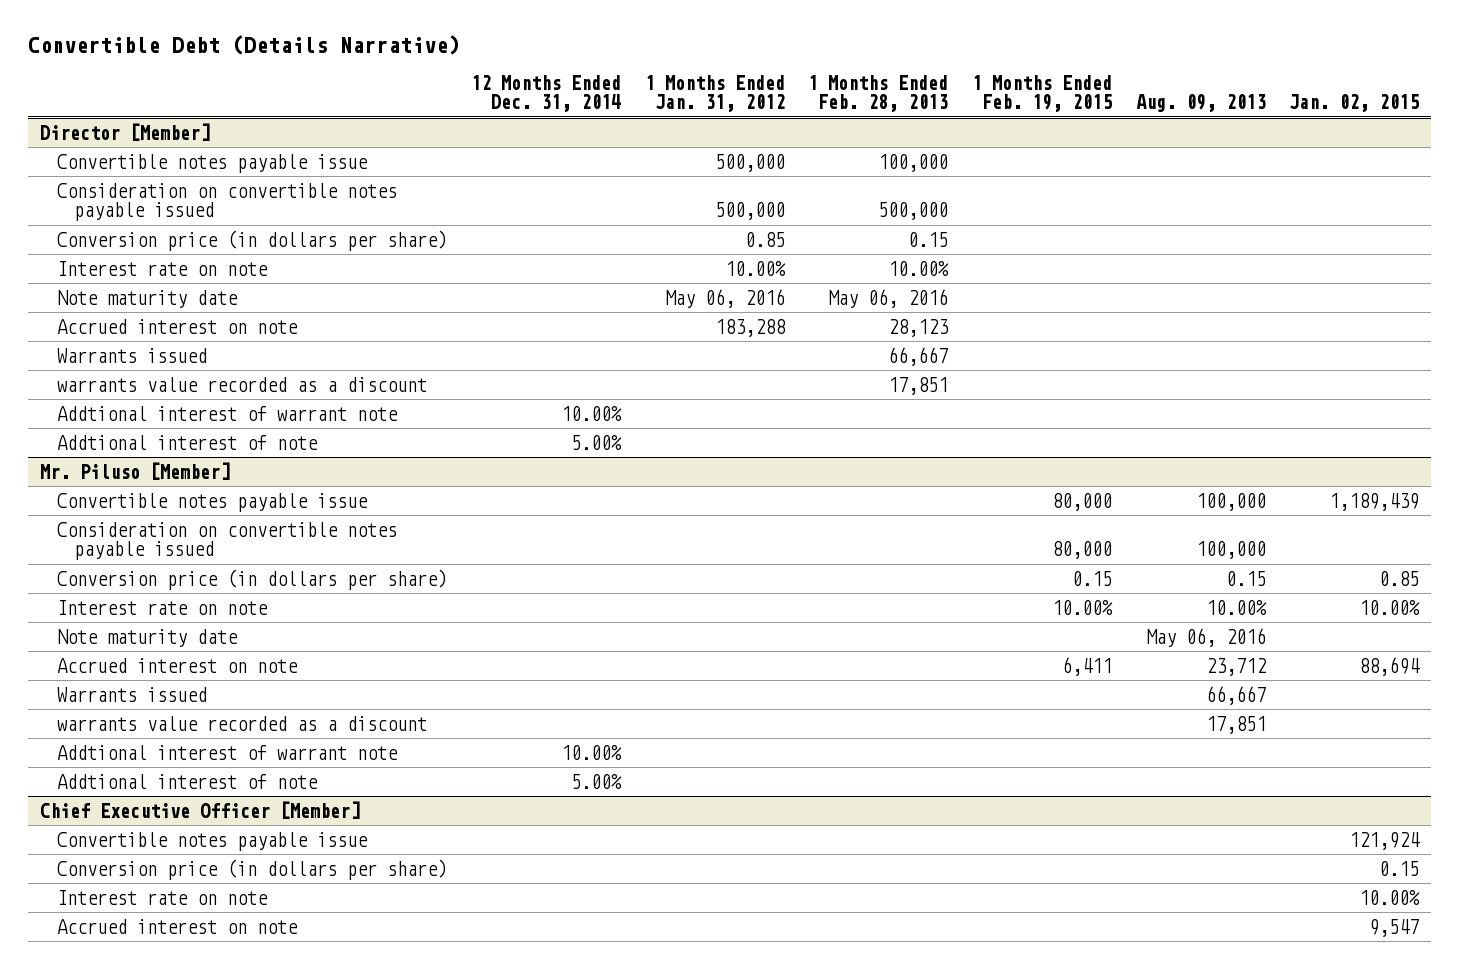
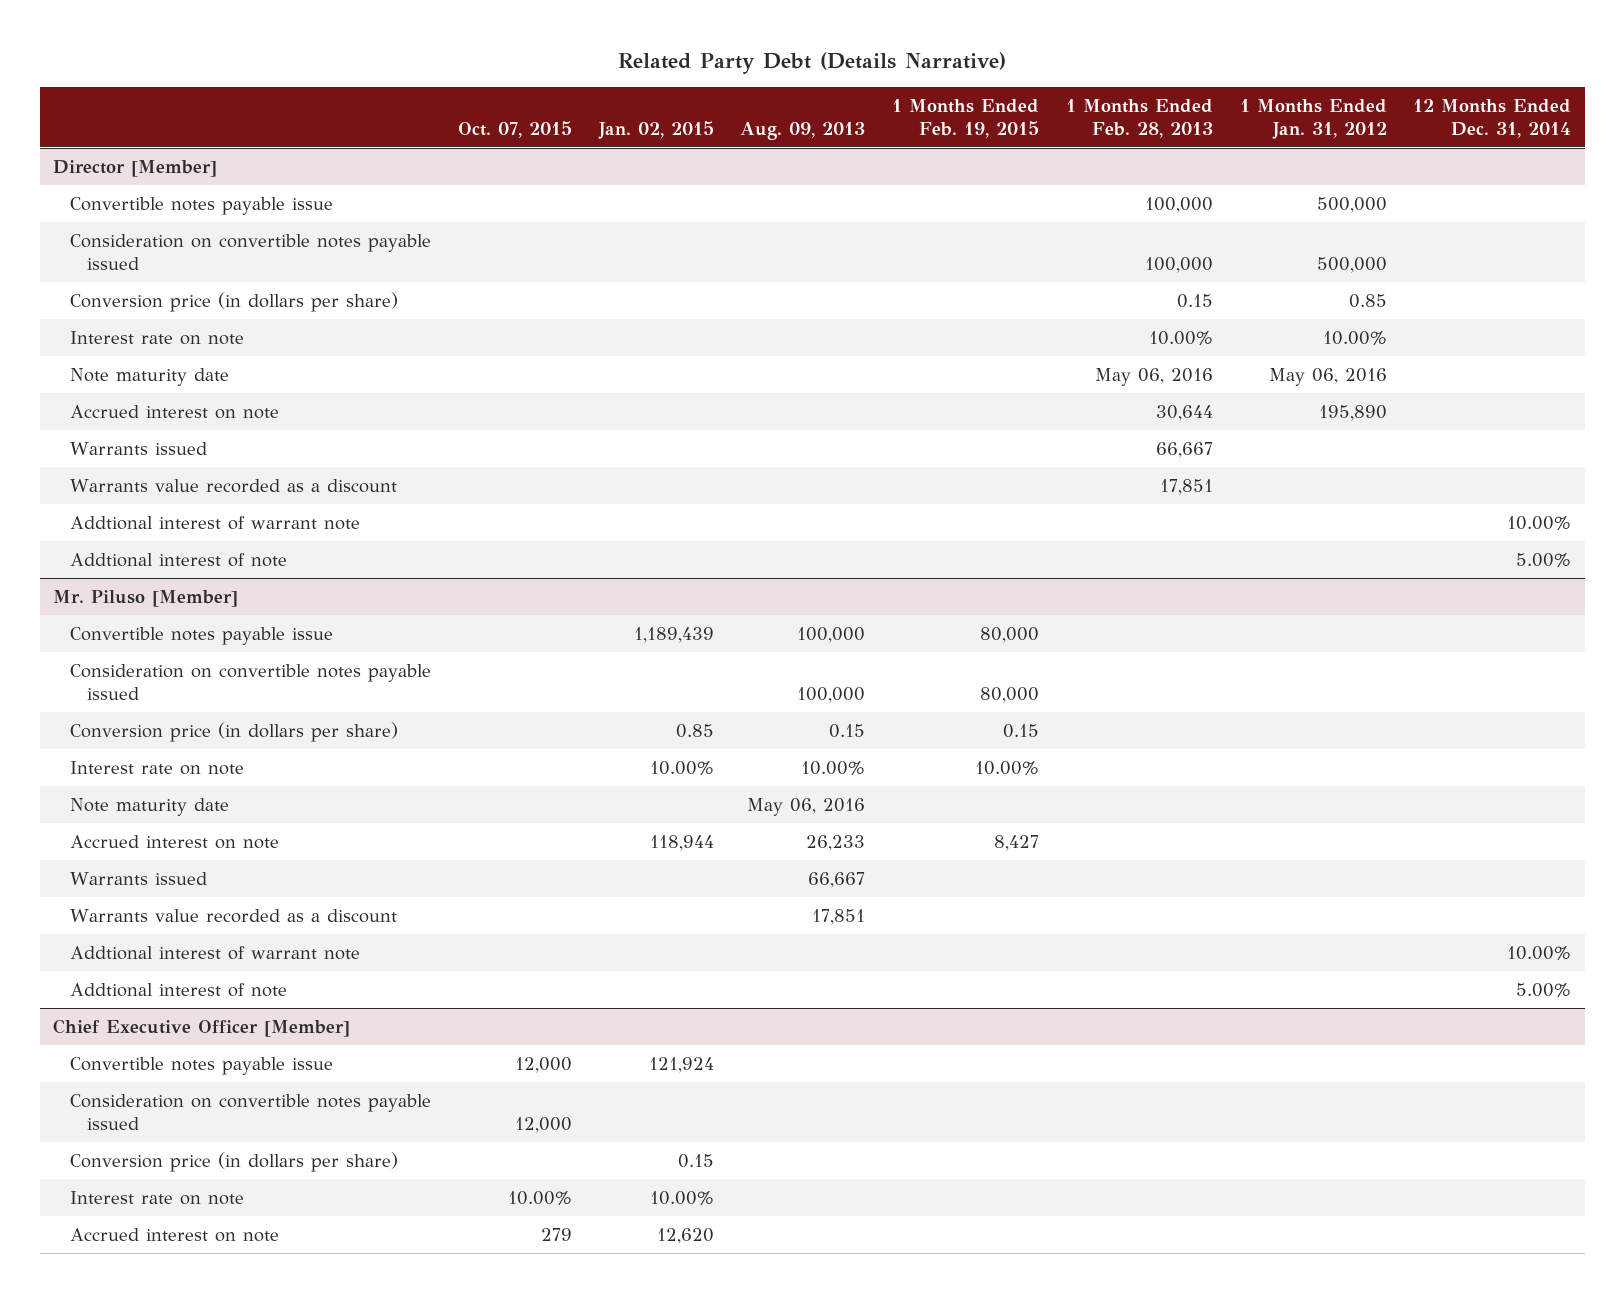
[28,34,461,55] Convertible Debt (Details Narrative) -> [618,52,1007,75] Related Party Debt (Details Narrative)
none -> [457,120,572,138] Oct. 07, 2015
[878,202,949,221] 500,000 -> [1144,256,1213,273] 100,000
[714,318,786,337] 183,288 -> [1318,405,1387,422] 195,890
[888,318,950,337] 28,123 -> [1155,405,1213,422] 30,644
[57,376,428,392] warrants value recorded as a discount -> [70,479,398,494] Warrants value recorded as a discount
[1062,656,1113,676] 6,411 -> [994,835,1040,852] 8,427
[1205,657,1267,676] 23,712 -> [806,835,866,852] 26,233
[1359,656,1421,676] 88,694 -> [649,835,714,852] 118,944
[57,715,428,731] warrants value recorded as a discount -> [70,909,398,924] Warrants value recorded as a discount
none -> [70,1094,432,1130] Consideration on convertible notes payable issued
[1369,918,1420,937] 9,547 -> [656,1228,714,1245] 12,620

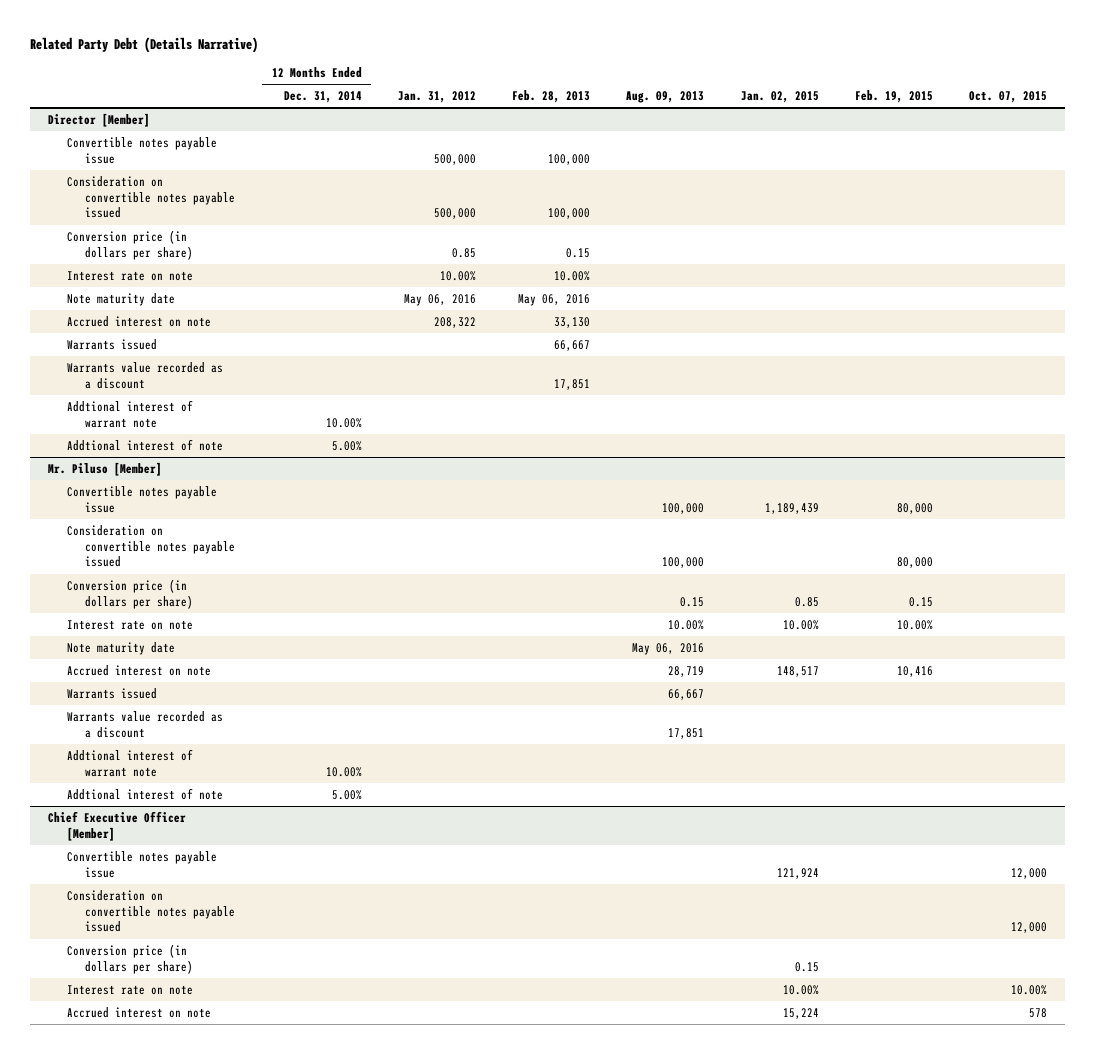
[892,98,1040,138] 1 Months Ended Feb. 19, 2015 -> none
[1065,98,1213,138] 1 Months Ended Feb. 28, 2013 -> none
[1239,98,1387,139] 1 Months Ended Jan. 31, 2012 -> none
none -> [397,91,476,104] Jan. 31, 2012
none -> [512,90,591,104] Feb. 28, 2013
none -> [854,90,933,104] Feb. 19, 2015
[649,835,714,852] 118,944 -> [776,665,819,677] 148,517
[806,835,866,852] 26,233 -> [668,665,705,677] 28,719
[540,1228,572,1242] 279 -> [1029,1007,1048,1018] 578
[656,1228,714,1245] 12,620 -> [782,1007,819,1019] 15,224

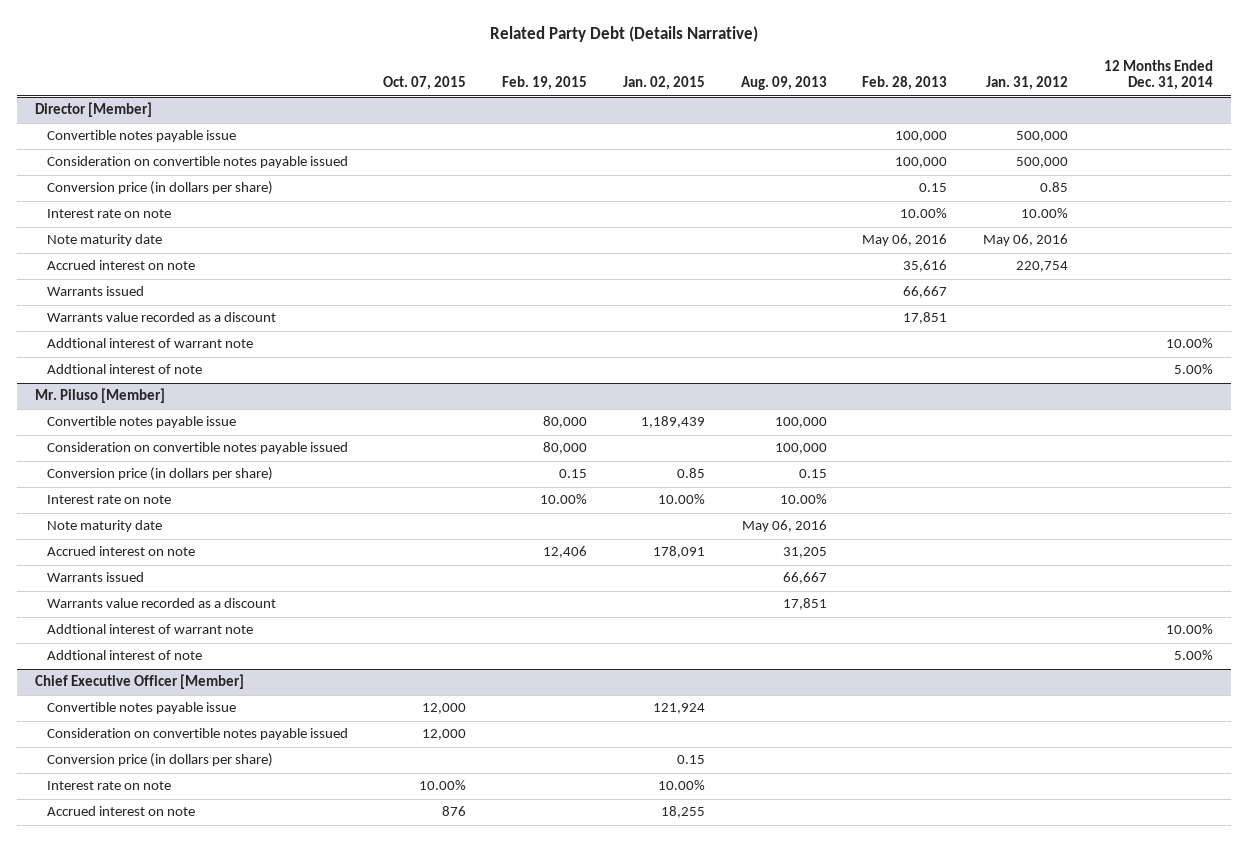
[433,316,476,328] 208,322 -> [1015,261,1068,273] 220,754
[554,316,591,328] 33,130 -> [903,260,948,273] 35,616
[668,665,705,677] 28,719 -> [782,547,827,559] 31,205
[776,665,819,677] 148,517 -> [652,546,705,559] 178,091
[896,665,933,677] 10,416 -> [543,546,588,559] 12,406
[782,1007,819,1019] 15,224 -> [660,806,705,819] 18,255
[1029,1007,1048,1018] 578 -> [442,806,467,817] 876

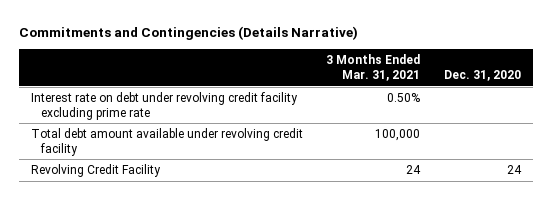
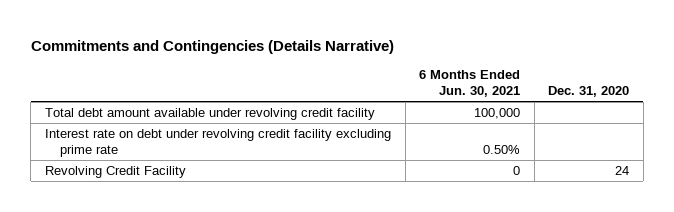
[326,54,421,81] 3 Months Ended Mar. 31, 2021 -> none
none -> [419,70,521,98] 6 Months Ended Jun. 30, 2021
[30,92,298,120] Interest rate on debt under revolving credit facility excluding prime rate -> [44,128,391,158] Interest rate on debt under revolving credit facility excluding prime rate

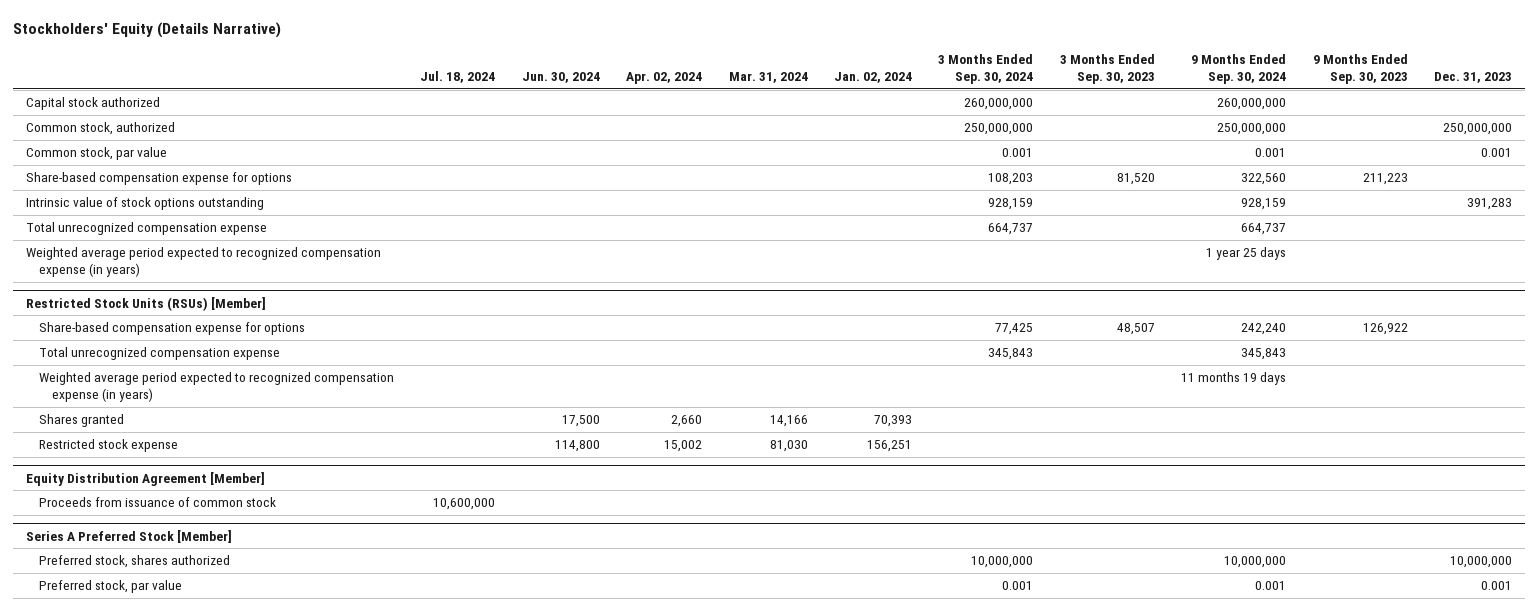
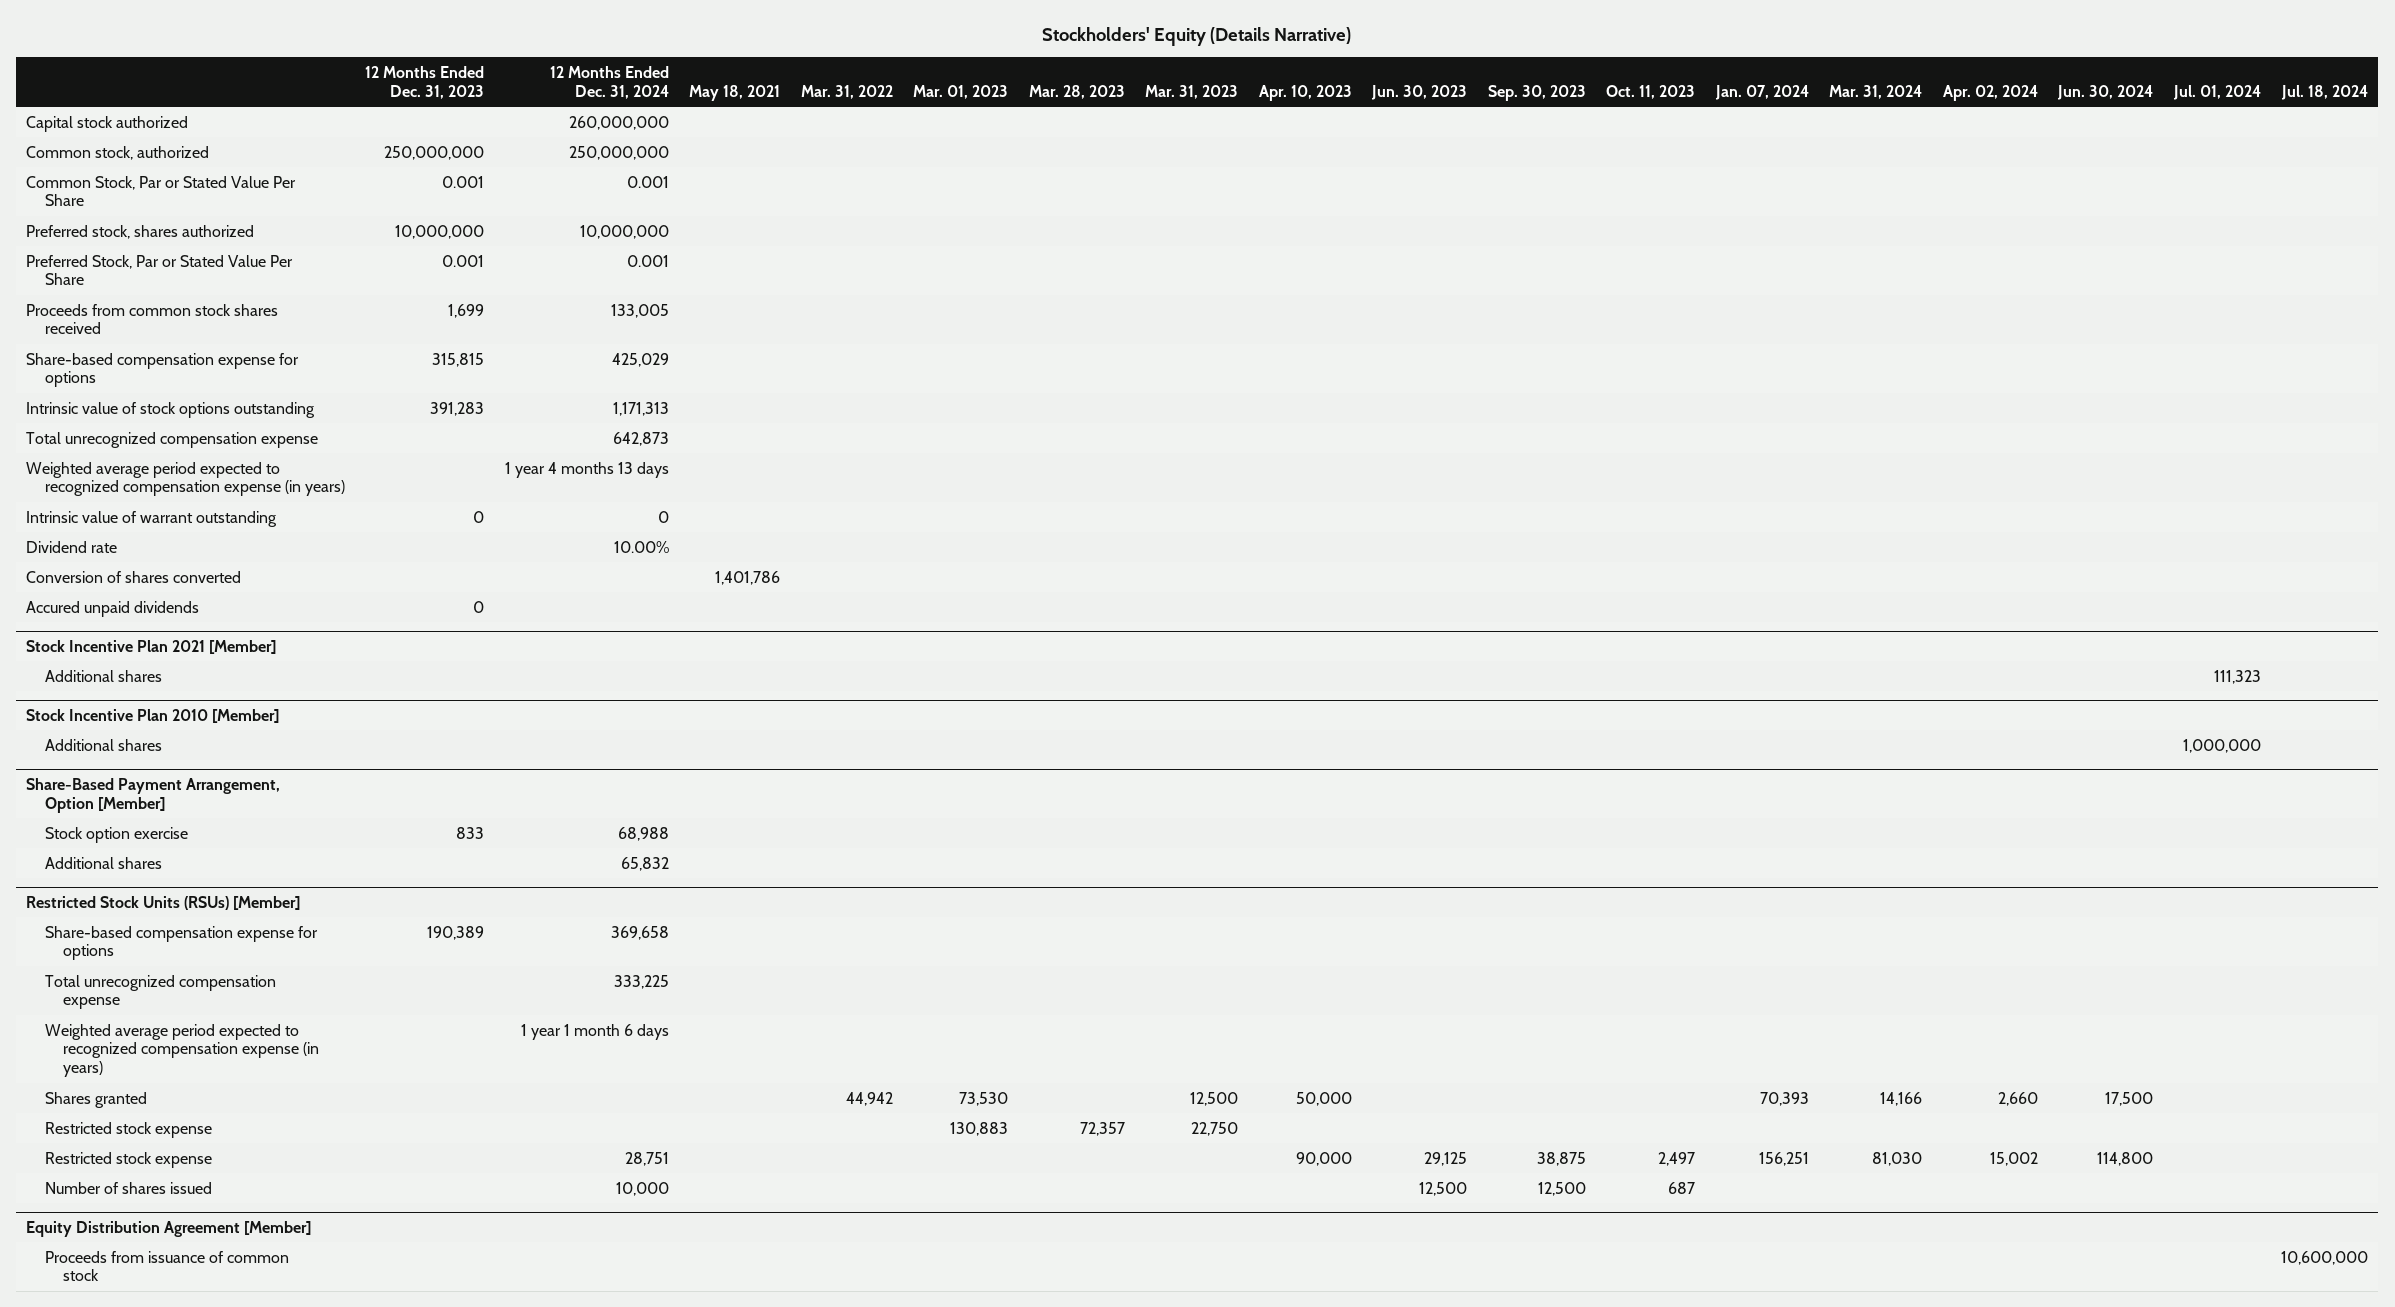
[834,72,913,84] Jan. 02, 2024 -> none
[938,54,1034,85] 3 Months Ended Sep. 30, 2024 -> none
[1059,54,1155,85] 3 Months Ended Sep. 30, 2023 -> none
[1191,54,1287,85] 9 Months Ended Sep. 30, 2024 -> none
[1312,54,1408,85] 9 Months Ended Sep. 30, 2023 -> none
[1433,72,1512,84] Dec. 31, 2023 -> none
none -> [365,65,485,99] 12 Months Ended Dec. 31, 2023
none -> [549,65,669,99] 12 Months Ended Dec. 31, 2024
none -> [689,84,781,101] May 18, 2021
none -> [800,84,893,99] Mar. 31, 2022
none -> [913,84,1009,99] Mar. 01, 2023
none -> [1028,84,1125,99] Mar. 28, 2023
none -> [1145,84,1239,99] Mar. 31, 2023
none -> [1258,84,1352,101] Apr. 10, 2023
none -> [1371,84,1468,100] Jun. 30, 2023
none -> [1487,84,1586,101] Sep. 30, 2023
none -> [1606,84,1696,99] Oct. 11, 2023
none -> [1714,84,1809,100] Jan. 07, 2024
none -> [2172,84,2261,100] Jul. 01, 2024
[26,147,168,161] Common stock, par value -> [26,175,297,207] Common Stock, Par or Stated Value Per Share
none -> [26,224,255,239] Preferred stock, shares authorized
none -> [26,254,294,286] Preferred Stock, Par or Stated Value Per Share
none -> [26,303,279,335] Proceeds from common stock shares received
none -> [26,510,278,527] Intrinsic value of warrant outstanding
none -> [26,540,118,553] Dividend rate
none -> [26,570,242,583] Conversion of shares converted
none -> [26,600,200,617] Accured unpaid dividends
none -> [26,640,277,655] Stock Incentive Plan 2021 [Member]
none -> [44,669,162,682] Additional shares
none -> [26,709,280,724] Stock Incentive Plan 2010 [Member]
none -> [44,738,162,751] Additional shares
none -> [26,778,281,813] Share-Based Payment Arrangement, Option [Member]
none -> [44,826,188,843] Stock option exercise
none -> [44,856,162,869] Additional shares
none -> [44,1121,212,1138] Restricted stock expense
none -> [44,1181,212,1194] Number of shares issued
[26,529,233,543] Series A Preferred Stock [Member] -> none
[39,555,231,569] Preferred stock, shares authorized -> none
[39,580,183,594] Preferred stock, par value -> none

